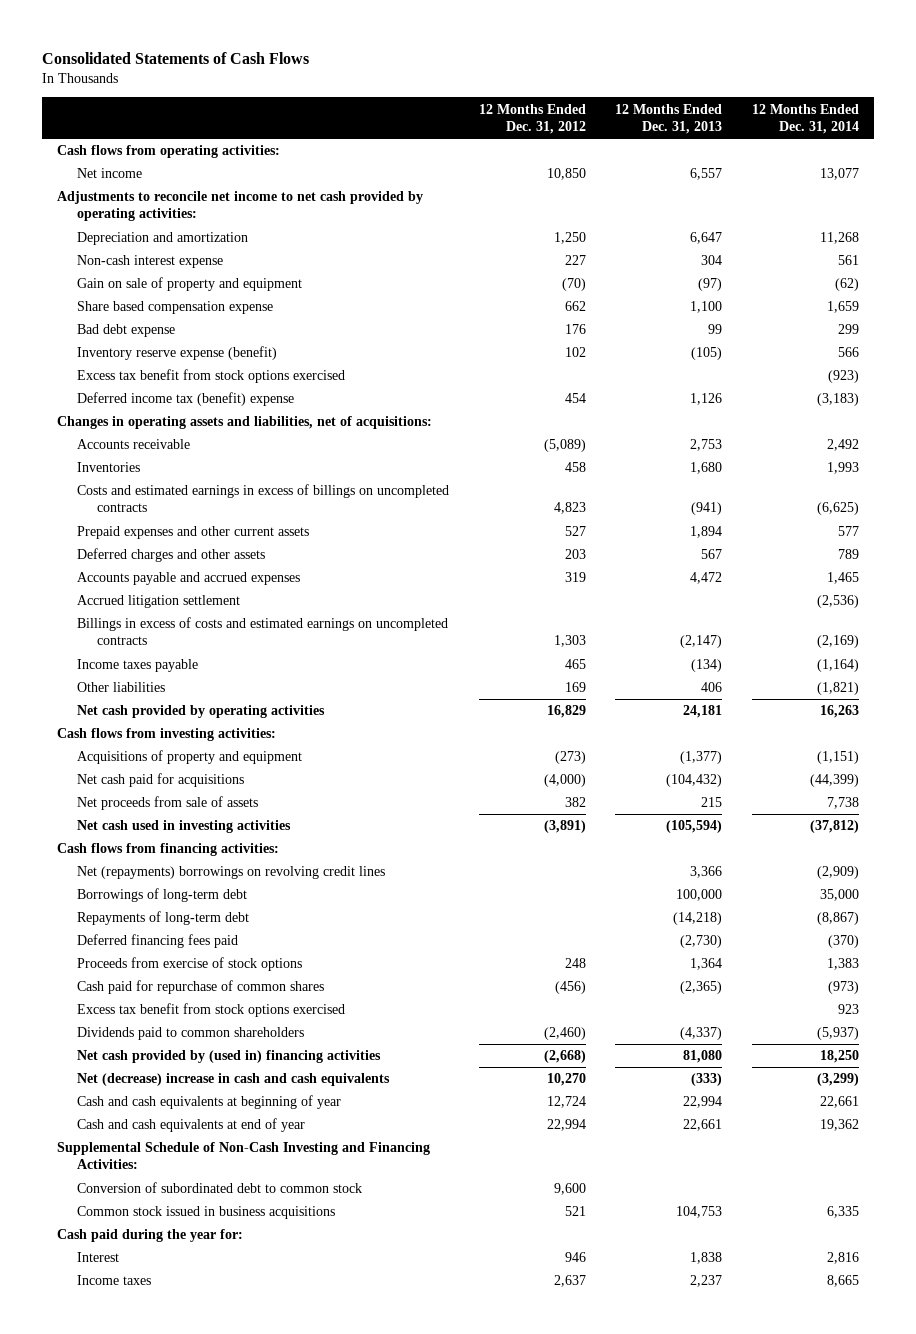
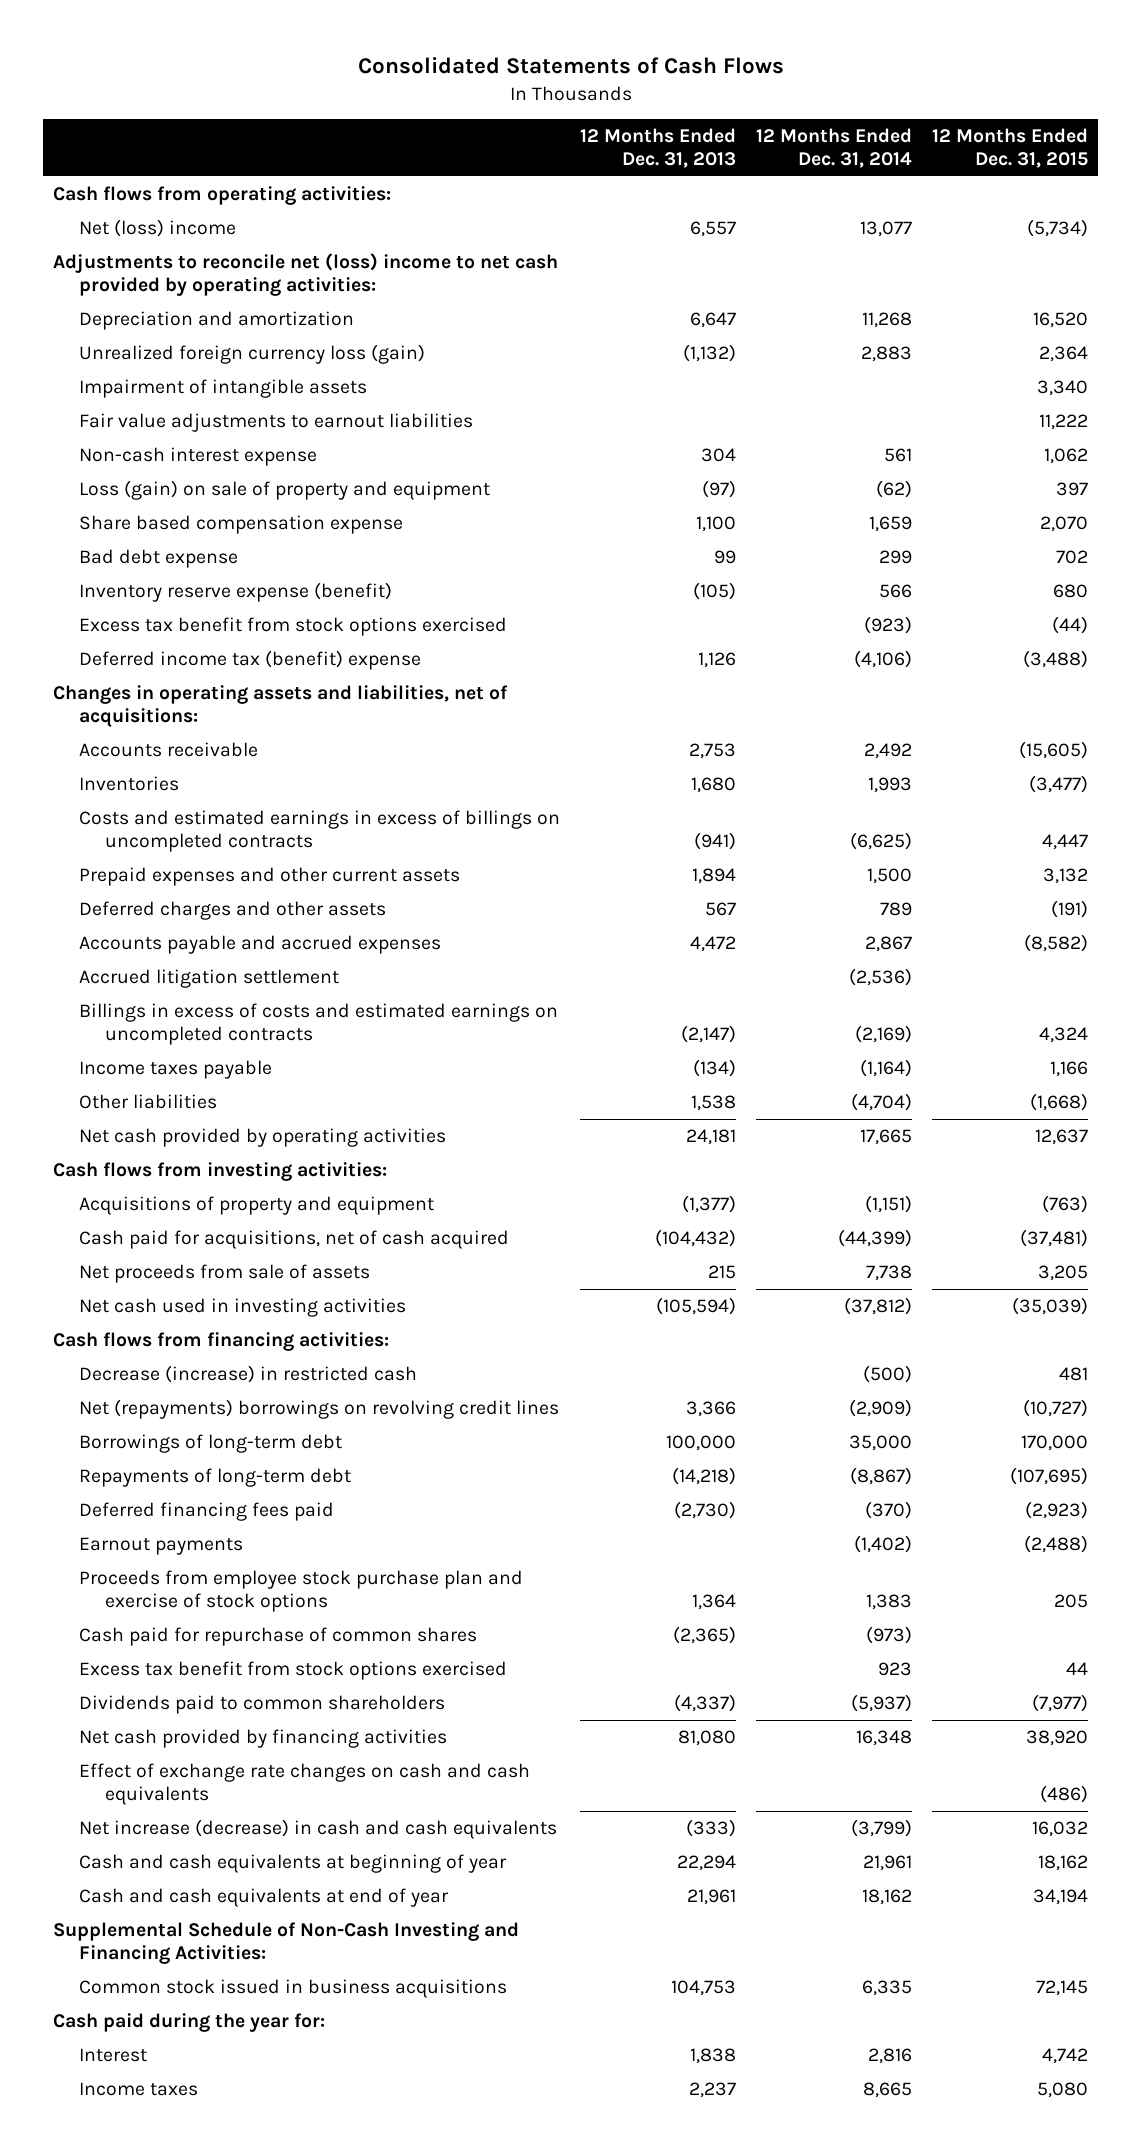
[478,103,586,134] 12 Months Ended Dec. 31, 2012 -> none
none -> [932,128,1089,168] 12 Months Ended Dec. 31, 2015
[77,168,143,179] Net income -> [79,219,237,238] Net (loss) income
[57,191,424,222] Adjustments to reconcile net income to net cash provided by operating activities: -> [53,253,559,297] Adjustments to reconcile net (loss) income to net cash provided by operating activities:
none -> [79,344,426,365] Unrealized foreign currency loss (gain)
none -> [79,379,368,399] Impairment of intangible assets
none -> [79,413,474,433] Fair value adjustments to earnout liabilities
[77,277,303,292] Gain on sale of property and equipment -> [79,480,491,501] Loss (gain) on sale of property and equipment
[817,393,860,407] (3,183) -> [854,650,913,669] (4,106)
[838,526,860,537] 577 -> [867,868,913,885] 1,500
[827,572,860,585] 1,465 -> [865,936,913,953] 2,867
[701,682,723,693] 406 -> [691,1095,737,1112] 1,538
[817,682,860,696] (1,821) -> [851,1093,913,1112] (4,704)
[820,705,860,719] 16,263 -> [860,1129,913,1146] 17,665
[77,773,245,788] Net cash paid for acquisitions -> [79,1230,510,1250] Cash paid for acquisitions, net of cash acquired
none -> [79,1365,418,1384] Decrease (increase) in restricted cash
none -> [79,1537,244,1556] Earnout payments
[77,957,303,972] Proceeds from exercise of stock options -> [79,1570,524,1613] Proceeds from employee stock purchase plan and exercise of stock options
[77,1050,382,1064] Net cash provided by (used in) financing activities -> [79,1729,448,1749] Net cash provided by financing activities
[820,1050,860,1064] 18,250 -> [856,1730,913,1747] 16,348
none -> [79,1763,531,1806] Effect of exchange rate changes on cash and cash equivalents
[77,1073,391,1087] Net (decrease) increase in cash and cash equivalents -> [79,1819,558,1840] Net increase (decrease) in cash and cash equivalents
[817,1073,860,1087] (3,299) -> [851,1819,913,1838] (3,799)
[683,1096,723,1109] 22,994 -> [677,1855,737,1872] 22,294
[820,1096,860,1109] 22,661 -> [863,1855,913,1872] 21,961
[683,1119,723,1132] 22,661 -> [687,1889,737,1906] 21,961
[820,1119,860,1132] 19,362 -> [862,1889,913,1906] 18,162
[77,1182,363,1194] Conversion of subordinated debt to common stock -> none

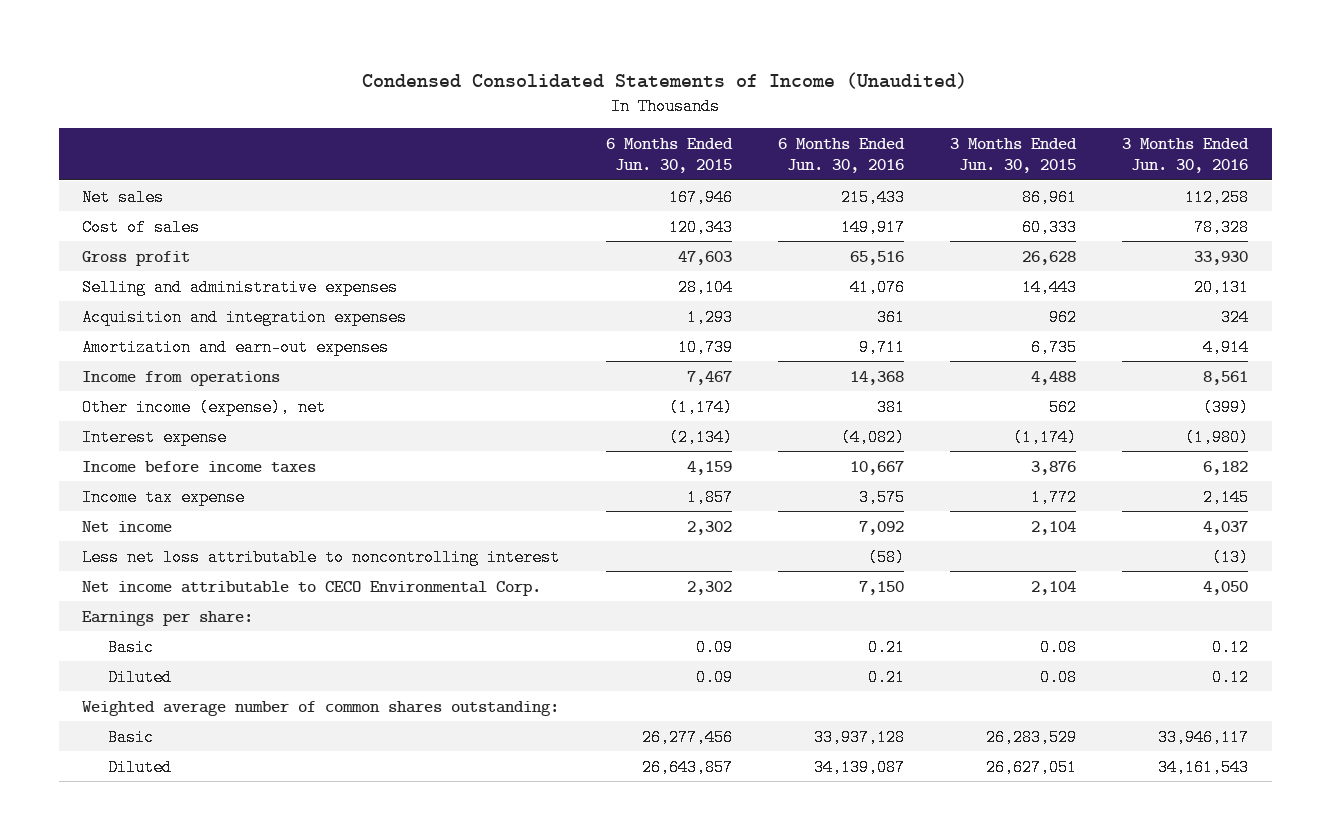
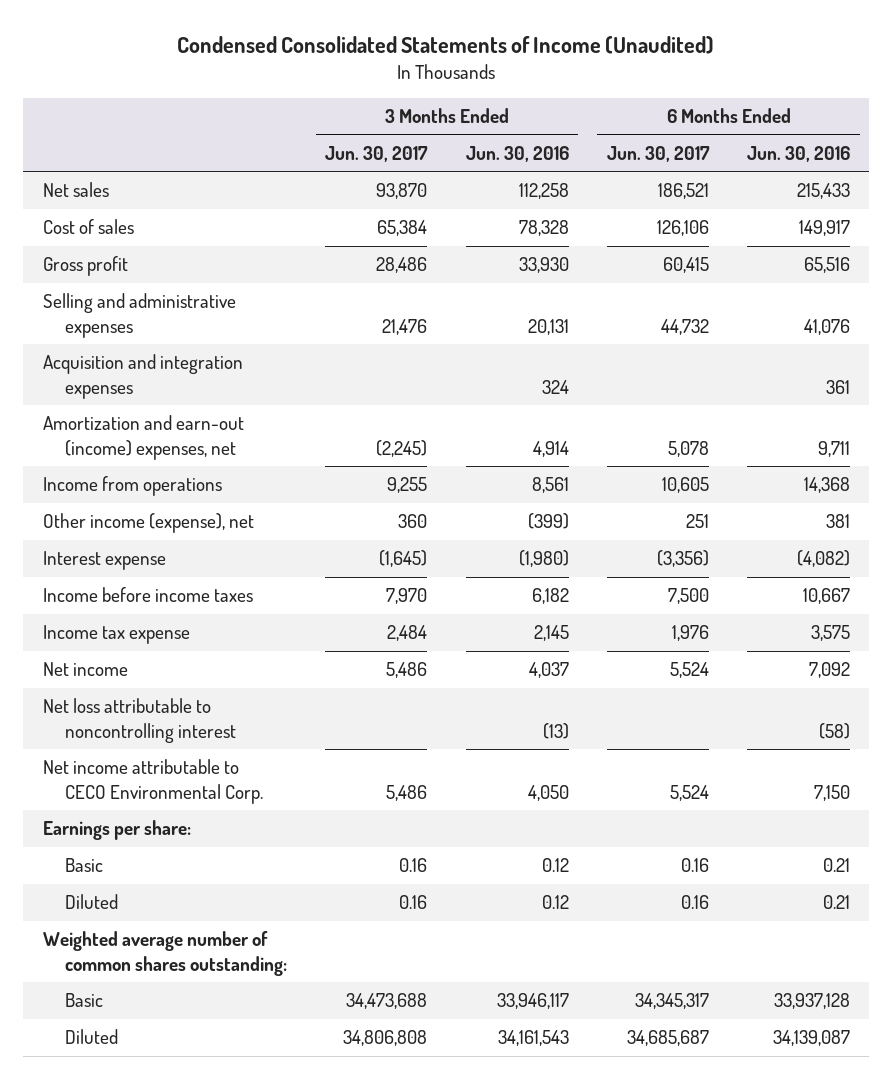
[605,137,733,173] 6 Months Ended Jun. 30, 2015 -> none
[950,137,1078,173] 3 Months Ended Jun. 30, 2015 -> none
none -> [325,146,429,163] Jun. 30, 2017
none -> [606,146,710,163] Jun. 30, 2017
[82,338,390,356] Amortization and earn-out expenses -> [42,415,244,460] Amortization and earn-out (income) expenses, net
[82,548,561,566] Less net loss attributable to noncontrolling interest -> [42,698,237,743] Net loss attributable to noncontrolling interest

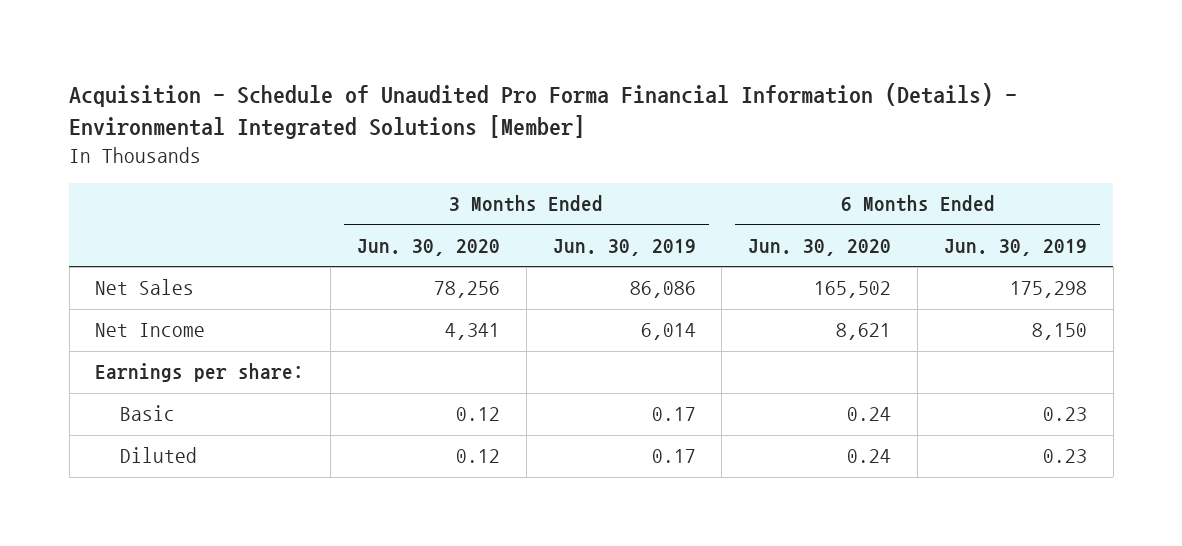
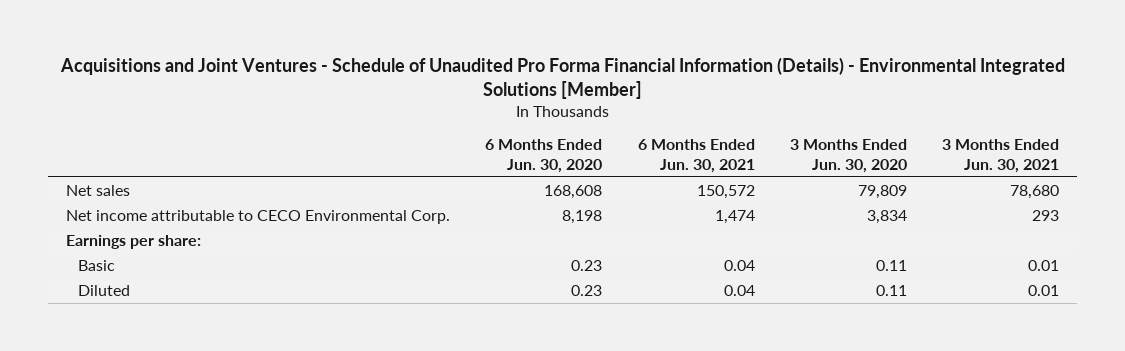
[69,82,1018,139] Acquisition - Schedule of Unaudited Pro Forma Financial Information (Details) - Environmental Integrated Solutions [Member] -> [59,57,1065,100] Acquisitions and Joint Ventures - Schedule of Unaudited Pro Forma Financial Information (Details) - Environmental Integrated Solutions [Member]
[552,238,696,256] Jun. 30, 2019 -> none
[943,238,1087,256] Jun. 30, 2019 -> none
none -> [637,139,755,173] 6 Months Ended Jun. 30, 2021
none -> [942,139,1060,173] 3 Months Ended Jun. 30, 2021
[95,279,195,296] Net Sales -> [65,184,130,196] Net sales
[434,281,501,299] 78,256 -> [857,184,907,199] 79,809
[814,281,892,299] 165,502 -> [544,184,603,199] 168,608
[95,323,206,338] Net Income -> [65,209,450,224] Net income attributable to CECO Environmental Corp.
[445,323,501,341] 4,341 -> [866,209,907,224] 3,834
[836,323,892,341] 8,621 -> [562,209,603,224] 8,198
[456,407,501,422] 0.12 -> [875,259,907,271] 0.11
[847,407,892,422] 0.24 -> [571,259,603,271] 0.23
[456,449,501,464] 0.12 -> [875,284,907,296] 0.11
[847,449,892,464] 0.24 -> [571,284,603,296] 0.23

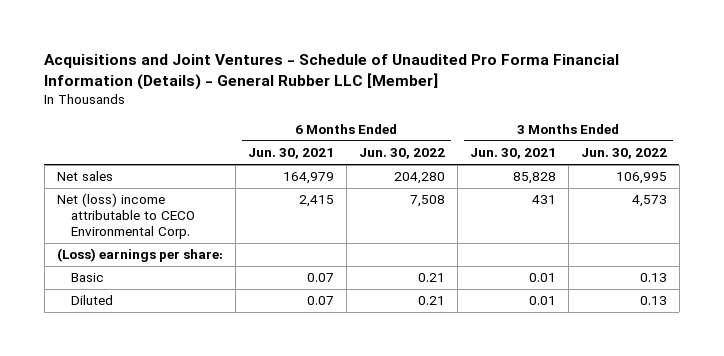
[59,57,1065,100] Acquisitions and Joint Ventures - Schedule of Unaudited Pro Forma Financial Information (Details) - Environmental Integrated Solutions [Member] -> [44,54,620,91] Acquisitions and Joint Ventures - Schedule of Unaudited Pro Forma Financial Information (Details) - General Rubber LLC [Member]
[485,139,603,173] 6 Months Ended Jun. 30, 2020 -> none
[789,139,907,173] 3 Months Ended Jun. 30, 2020 -> none
none -> [358,148,445,160] Jun. 30, 2022
none -> [580,148,667,160] Jun. 30, 2022
[696,184,755,199] 150,572 -> [282,172,334,185] 164,979
[1010,184,1060,199] 78,680 -> [512,172,556,185] 85,828
[65,209,450,224] Net income attributable to CECO Environmental Corp. -> [56,193,195,240] Net (loss) income attributable to CECO Environmental Corp.
[714,209,755,224] 1,474 -> [298,195,334,208] 2,415
[1032,209,1060,221] 293 -> [531,195,556,205] 431
[65,234,201,249] Earnings per share: -> [56,248,223,263] (Loss) earnings per share:
[723,259,755,271] 0.04 -> [306,273,334,283] 0.07
[723,284,755,296] 0.04 -> [306,296,334,306] 0.07

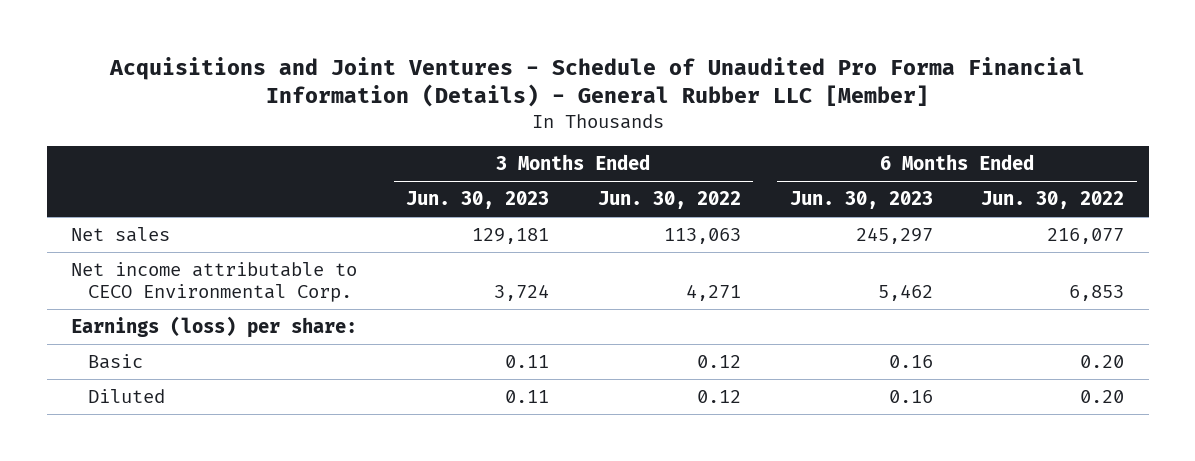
[247,148,334,160] Jun. 30, 2021 -> none
[469,148,556,160] Jun. 30, 2021 -> none
none -> [405,191,549,210] Jun. 30, 2023
none -> [789,191,933,210] Jun. 30, 2023
[393,172,445,185] 204,280 -> [1047,227,1125,244] 216,077
[615,172,667,185] 106,995 -> [663,227,741,244] 113,063
[56,193,195,240] Net (loss) income attributable to CECO Environmental Corp. -> [71,261,358,302] Net income attributable to CECO Environmental Corp.
[409,195,445,208] 7,508 -> [1069,284,1125,301] 6,853
[631,195,667,208] 4,573 -> [685,283,741,301] 4,271
[56,248,223,263] (Loss) earnings per share: -> [71,315,358,338] Earnings (loss) per share:
[417,273,445,283] 0.21 -> [1080,354,1125,368] 0.20
[639,273,667,283] 0.13 -> [696,354,741,368] 0.12
[417,296,445,306] 0.21 -> [1080,389,1125,403] 0.20
[639,296,667,306] 0.13 -> [696,389,741,403] 0.12

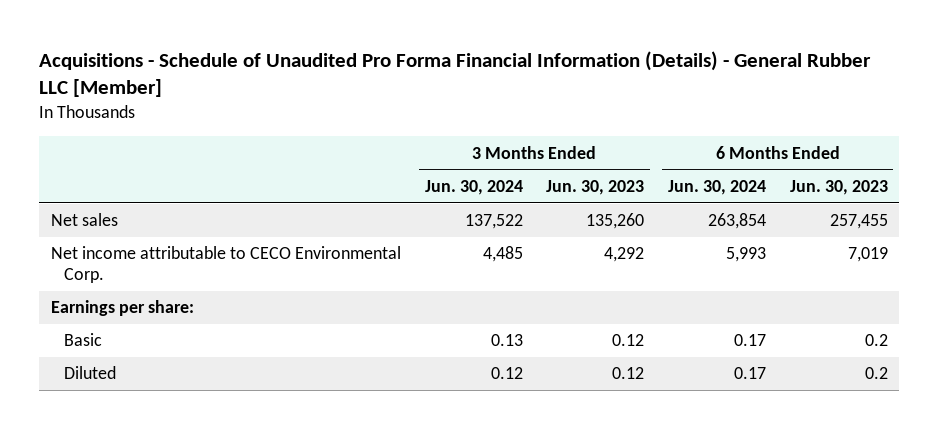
[108,57,1085,108] Acquisitions and Joint Ventures - Schedule of Unaudited Pro Forma Financial Information (Details) - General Rubber LLC [Member] -> [39,50,872,98] Acquisitions - Schedule of Unaudited Pro Forma Financial Information (Details) - General Rubber LLC [Member]
[597,191,741,210] Jun. 30, 2022 -> none
[981,191,1125,210] Jun. 30, 2022 -> none
none -> [424,179,523,195] Jun. 30, 2024
none -> [667,179,766,195] Jun. 30, 2024
[471,227,549,244] 129,181 -> [586,213,645,230] 135,260
[855,226,933,244] 245,297 -> [829,214,888,230] 257,455
[493,283,549,301] 3,724 -> [604,247,645,263] 4,292
[877,283,933,301] 5,462 -> [847,247,888,263] 7,019
[71,315,358,338] Earnings (loss) per share: -> [50,300,194,317] Earnings per share:
[504,354,549,368] 0.11 -> [612,334,645,347] 0.12
[888,354,933,368] 0.16 -> [864,334,888,347] 0.2
[504,389,549,403] 0.11 -> [612,367,645,380] 0.12
[888,389,933,403] 0.16 -> [864,367,888,380] 0.2

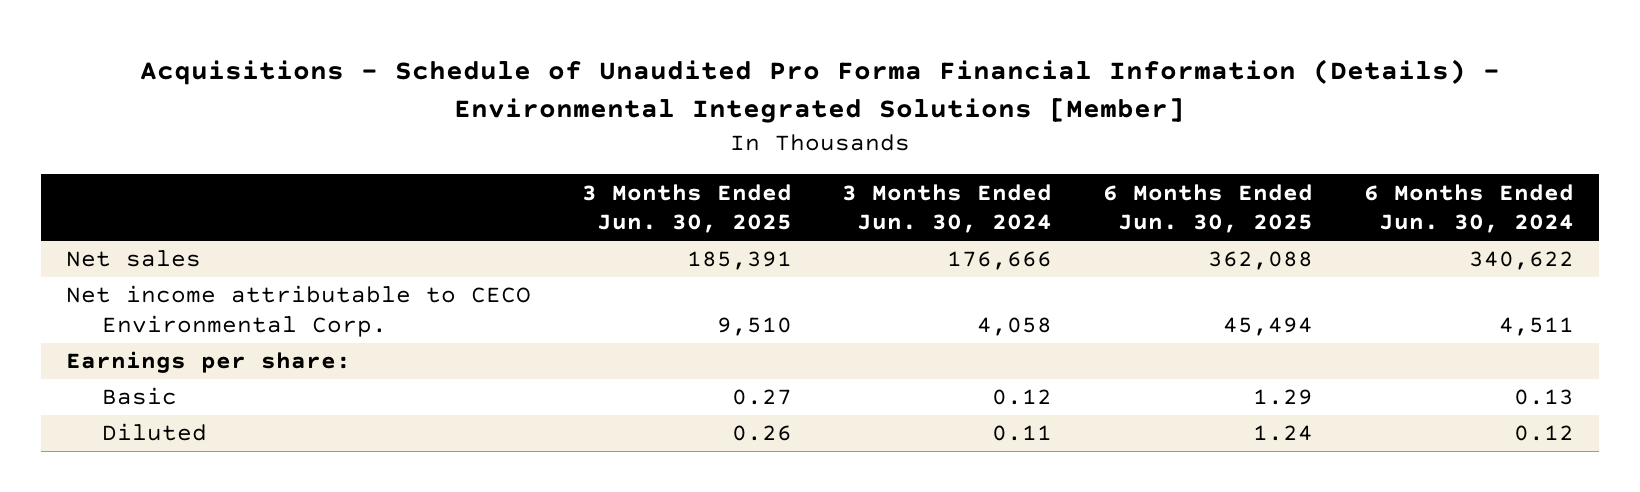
[39,50,872,98] Acquisitions - Schedule of Unaudited Pro Forma Financial Information (Details) - General Rubber LLC [Member] -> [139,58,1500,123] Acquisitions - Schedule of Unaudited Pro Forma Financial Information (Details) - Environmental Integrated Solutions [Member]
[546,179,645,195] Jun. 30, 2023 -> none
[789,179,888,195] Jun. 30, 2023 -> none
none -> [581,183,792,234] 3 Months Ended Jun. 30, 2025
none -> [1102,183,1313,234] 6 Months Ended Jun. 30, 2025
[464,214,523,230] 137,522 -> [947,251,1053,271] 176,666
[707,213,766,230] 263,854 -> [1468,251,1574,271] 340,622
[482,246,523,263] 4,485 -> [977,317,1053,337] 4,058
[725,247,766,263] 5,993 -> [1498,317,1574,337] 4,511
[490,334,523,347] 0.13 -> [992,389,1053,406] 0.12
[733,334,766,347] 0.17 -> [1513,389,1574,406] 0.13
[490,367,523,380] 0.12 -> [992,425,1053,442] 0.11
[733,367,766,380] 0.17 -> [1513,425,1574,442] 0.12

